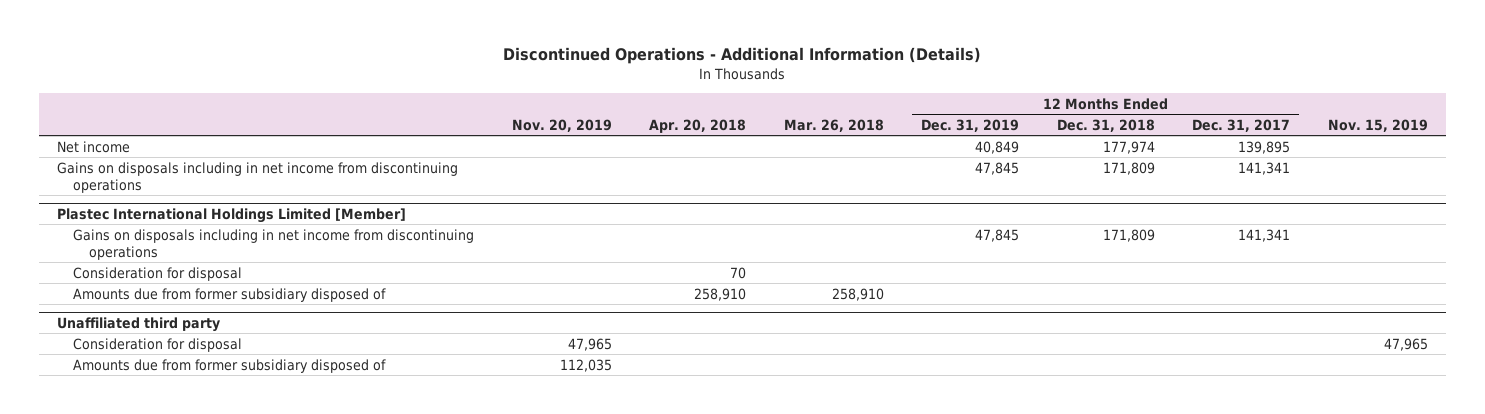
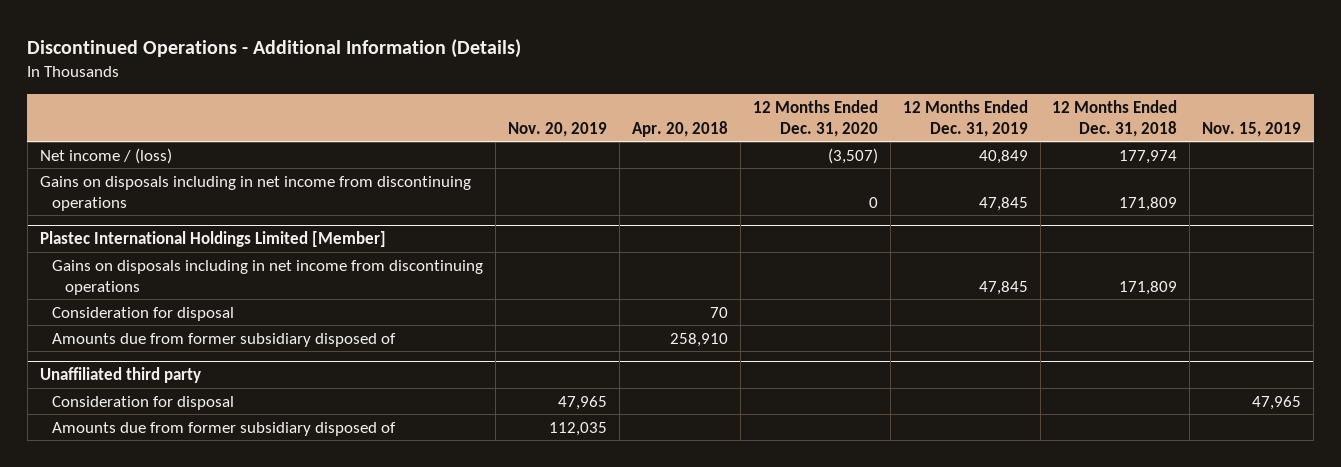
[783,118,884,132] Mar. 26, 2018 -> none
[1192,118,1291,132] Dec. 31, 2017 -> none
none -> [752,99,878,137] 12 Months Ended Dec. 31, 2020
[57,140,131,153] Net income -> [39,147,172,164] Net income / (loss)

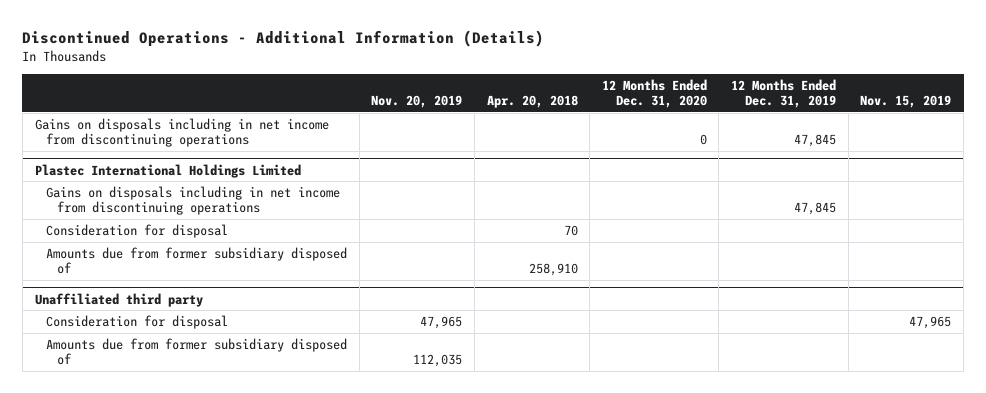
[1052,99,1178,137] 12 Months Ended Dec. 31, 2018 -> none
[39,147,172,164] Net income / (loss) -> none
[39,231,386,248] Plastec International Holdings Limited [Member] -> [34,163,301,178] Plastec International Holdings Limited

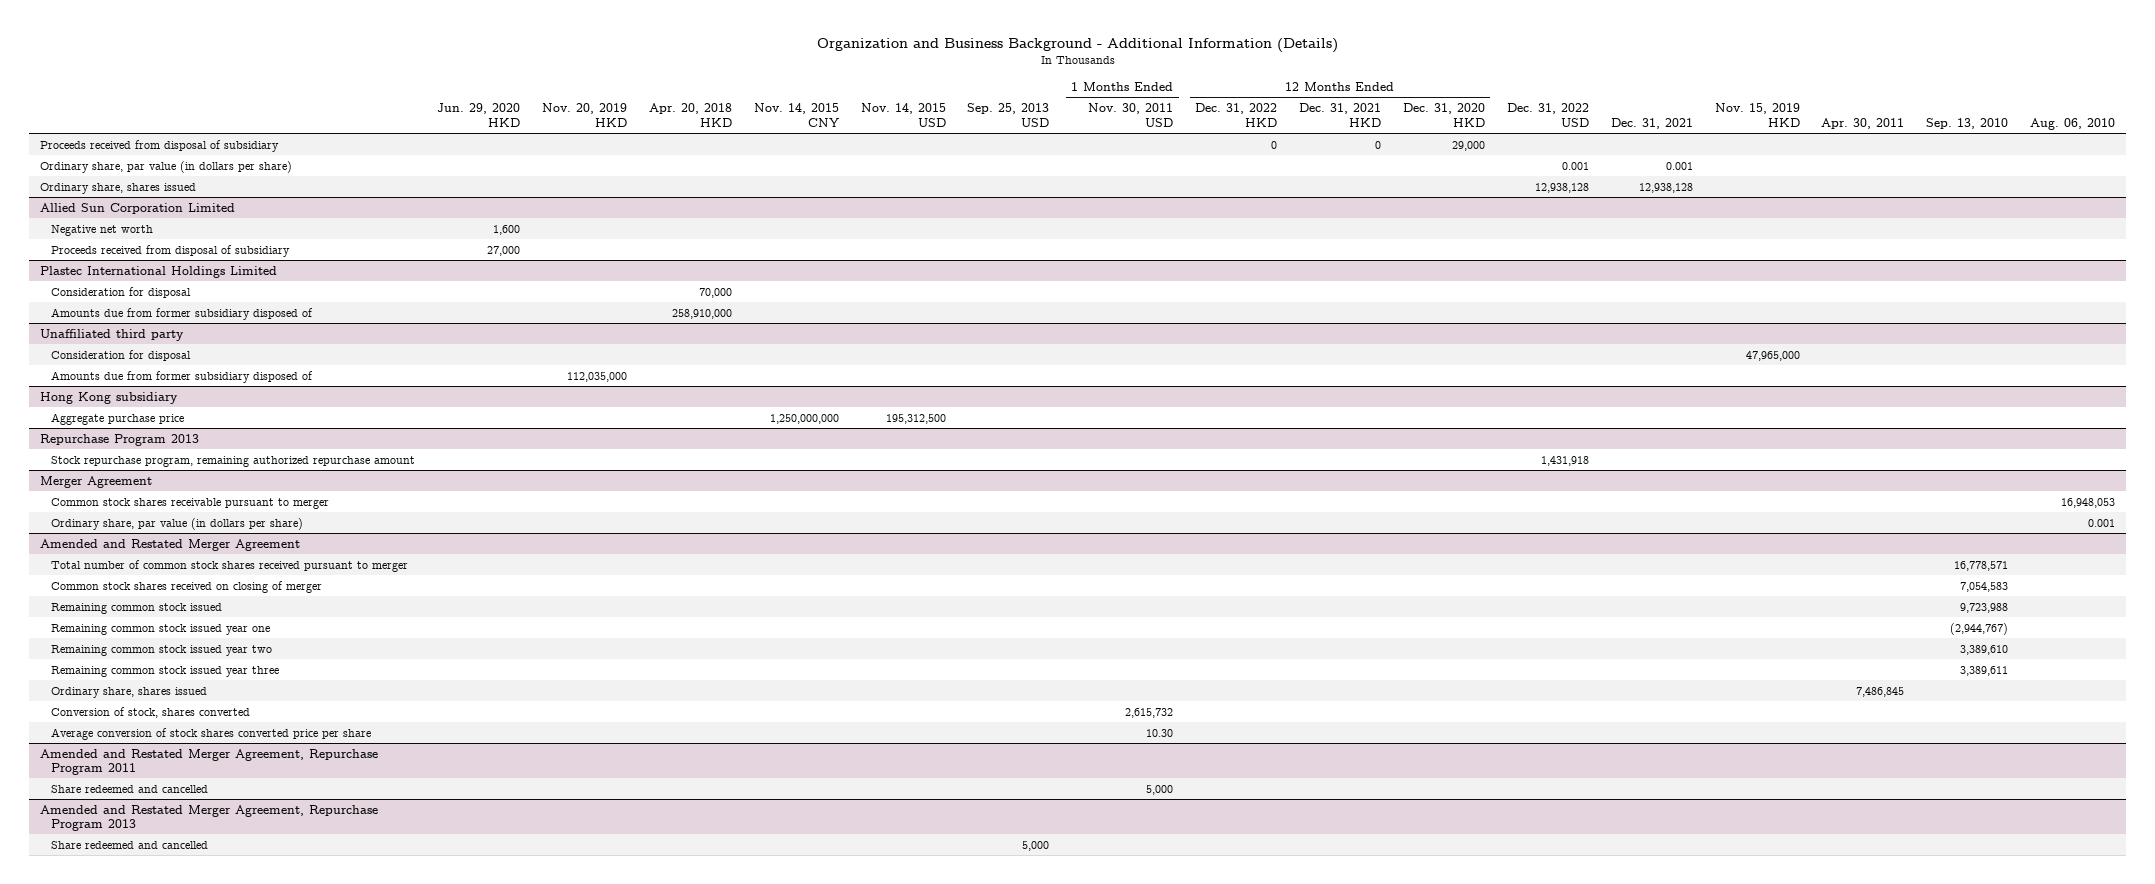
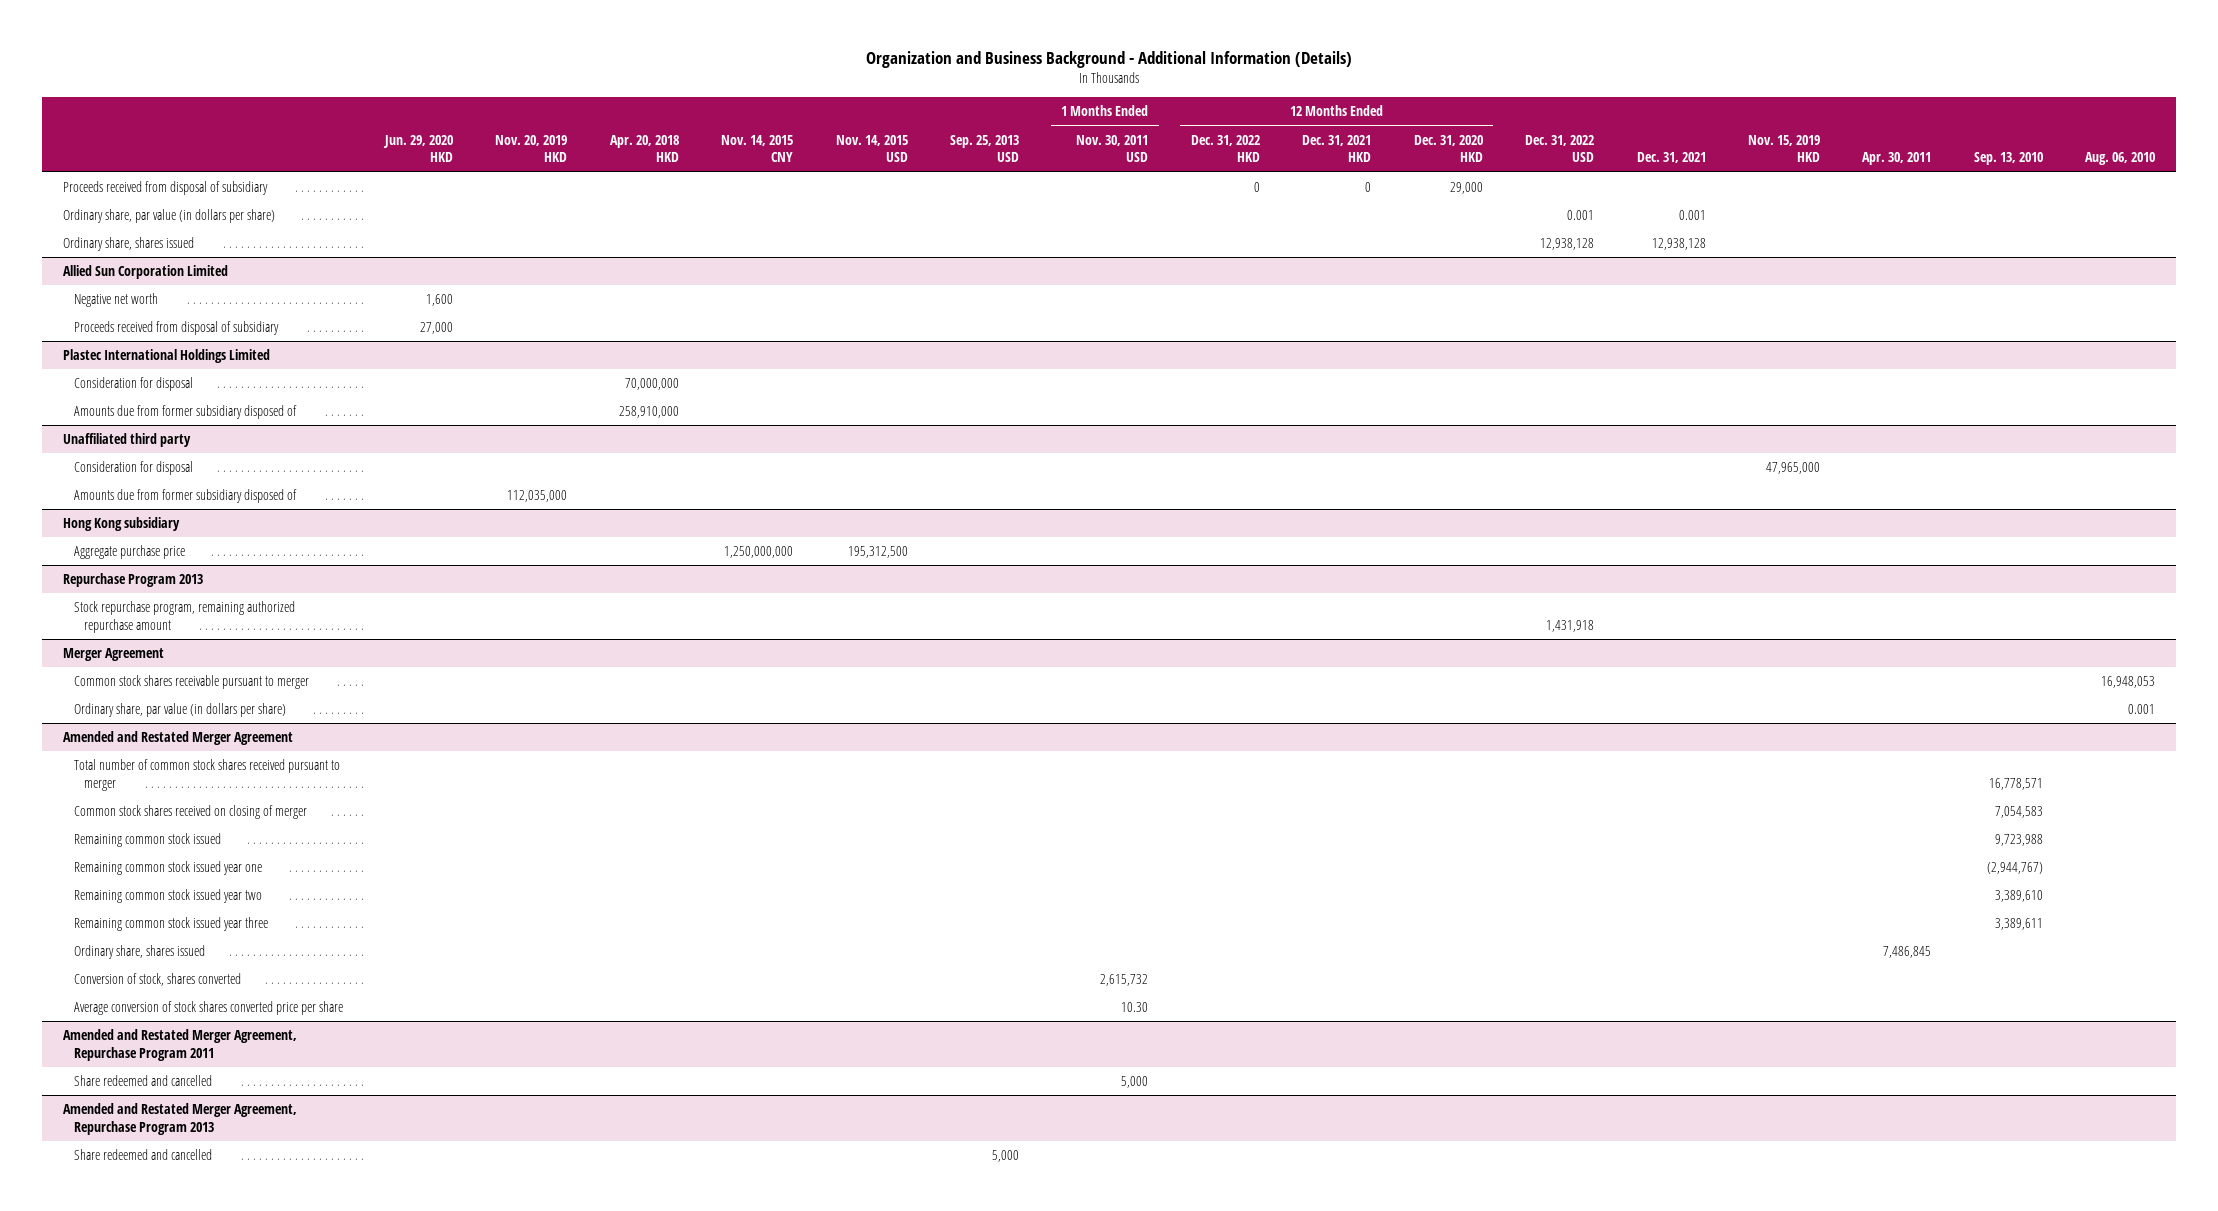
[698,287,732,298] 70,000 -> [624,378,679,391] 70,000,000

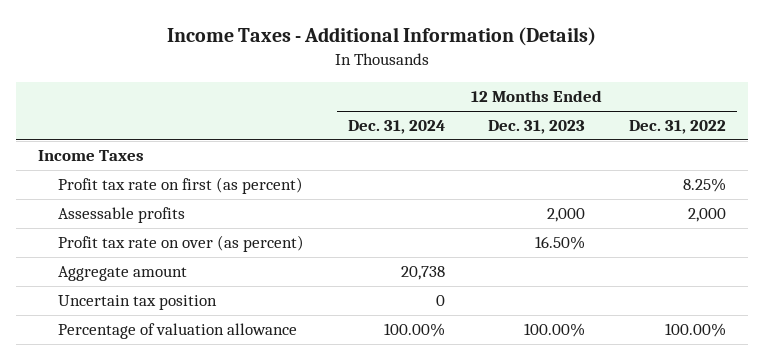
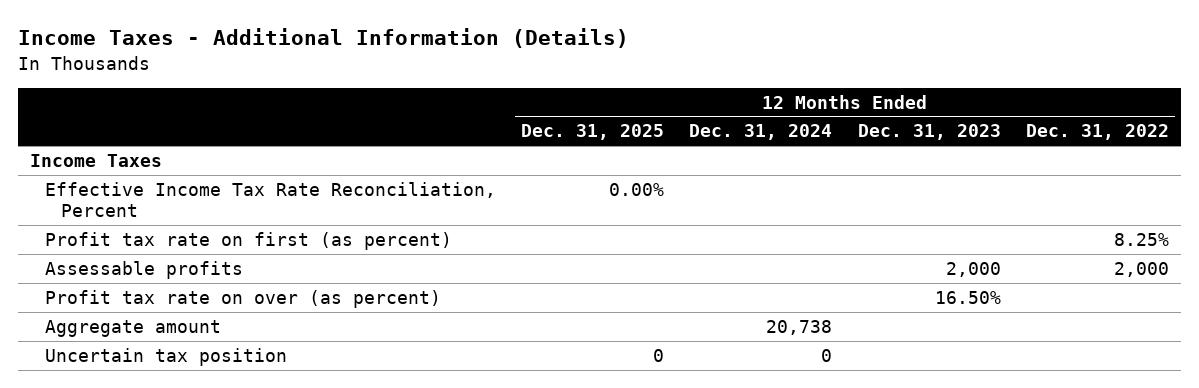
none -> [521,124,665,141] Dec. 31, 2025
none -> [45,181,497,218] Effective Income Tax Rate Reconciliation, Percent
[58,323,298,340] Percentage of valuation allowance -> none

